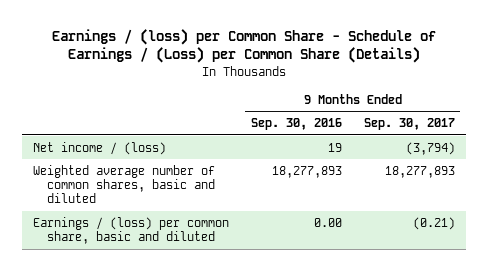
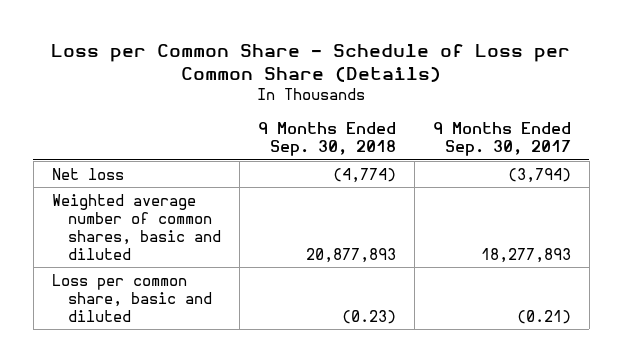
[51,28,436,64] Earnings / (loss) per Common Share - Schedule of Earnings / (Loss) per Common Share (Details) -> [51,43,571,83] Loss per Common Share - Schedule of Loss per Common Share (Details)
[250,118,342,131] Sep. 30, 2016 -> none
none -> [258,122,397,157] 9 Months Ended Sep. 30, 2018
[32,141,166,155] Net income / (loss) -> [51,167,124,180] Net loss
[32,216,229,245] Earnings / (loss) per common share, basic and diluted -> [51,273,213,322] Loss per common share, basic and diluted

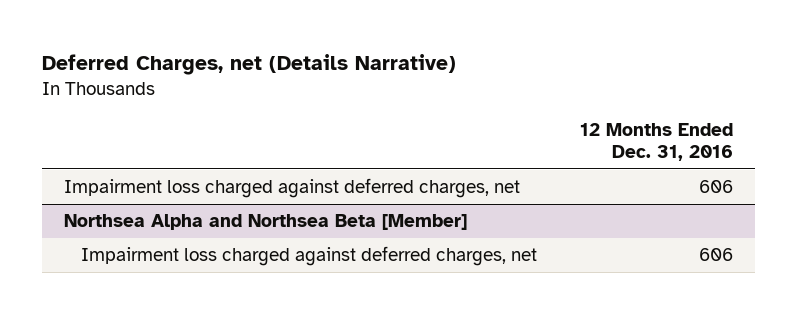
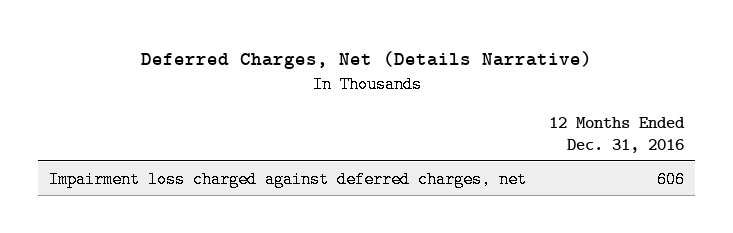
[41,54,456,76] Deferred Charges, net (Details Narrative) -> [140,51,592,70] Deferred Charges, Net (Details Narrative)
[63,214,467,231] Northsea Alpha and Northsea Beta [Member] -> none
[80,246,537,267] Impairment loss charged against deferred charges, net -> none

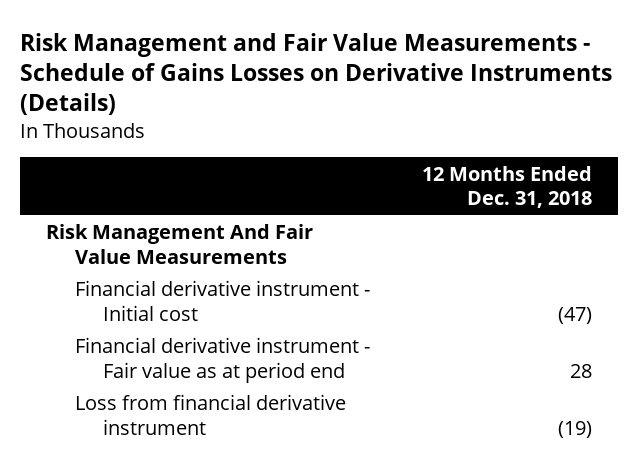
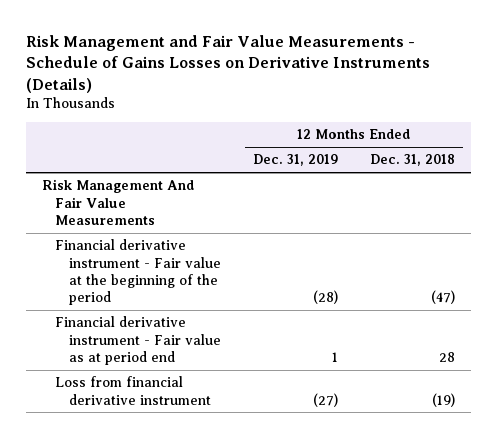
none -> [253,154,339,167] Dec. 31, 2019
[74,280,370,322] Financial derivative instrument - Initial cost -> [55,239,222,306] Financial derivative instrument - Fair value at the beginning of the period

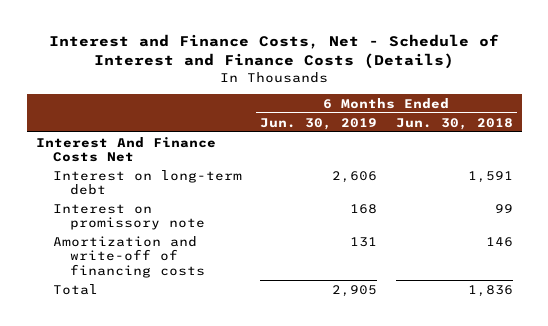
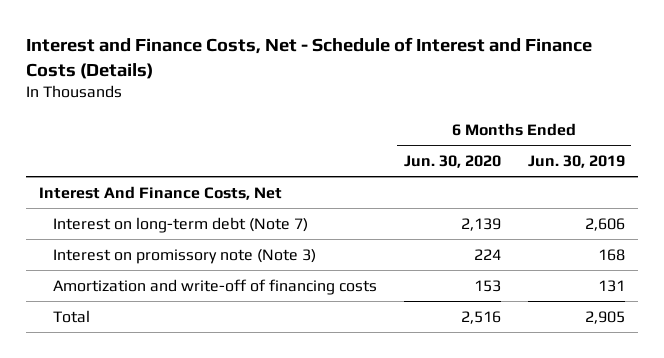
[395,117,513,130] Jun. 30, 2018 -> none
none -> [403,154,501,168] Jun. 30, 2020
[35,136,216,163] Interest And Finance Costs Net -> [38,185,282,200] Interest And Finance Costs, Net
[52,169,242,196] Interest on long-term debt -> [53,216,309,233] Interest on long-term debt (Note 7)
[52,203,205,231] Interest on promissory note -> [53,248,317,264] Interest on promissory note (Note 3)

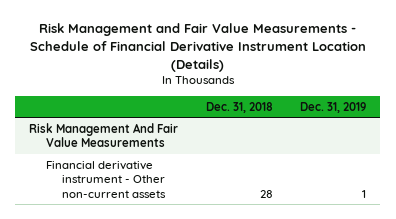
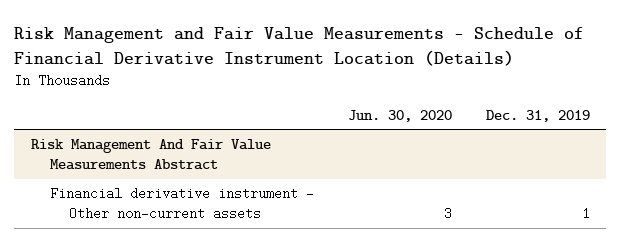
[205,101,273,113] Dec. 31, 2018 -> none
none -> [347,110,452,123] Jun. 30, 2020
[29,122,179,148] Risk Management And Fair Value Measurements -> [31,138,272,171] Risk Management And Fair Value Measurements Abstract

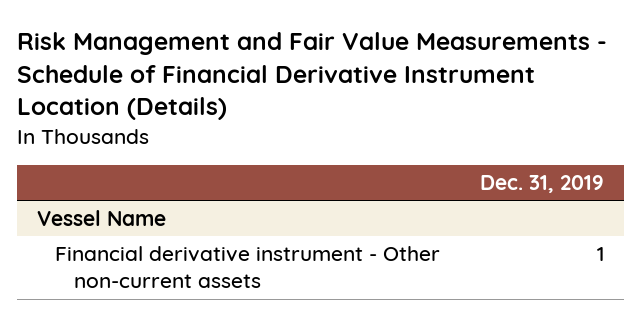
[347,110,452,123] Jun. 30, 2020 -> none
[31,138,272,171] Risk Management And Fair Value Measurements Abstract -> [37,210,167,227] Vessel Name

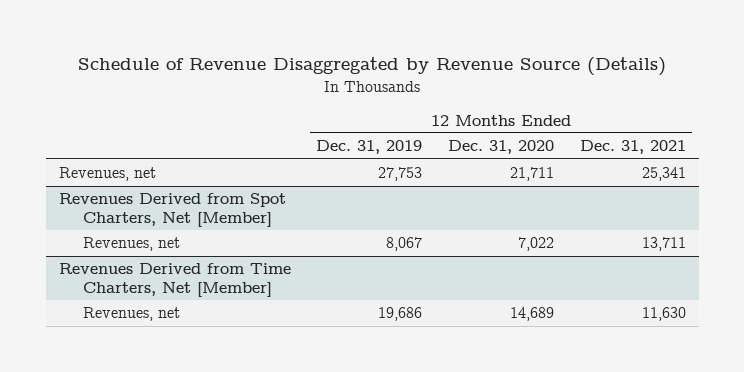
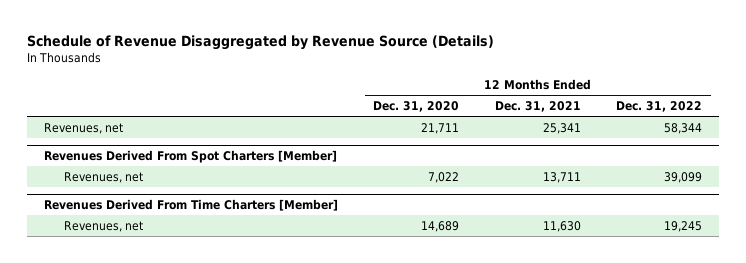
[316,140,423,155] Dec. 31, 2019 -> none
none -> [615,101,702,113] Dec. 31, 2022
[58,193,286,228] Revenues Derived from Spot Charters, Net [Member] -> [44,150,338,164] Revenues Derived From Spot Charters [Member]
[58,263,291,298] Revenues Derived from Time Charters, Net [Member] -> [44,199,339,212] Revenues Derived From Time Charters [Member]

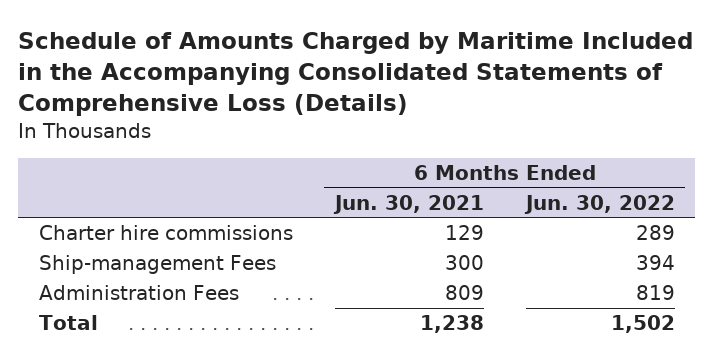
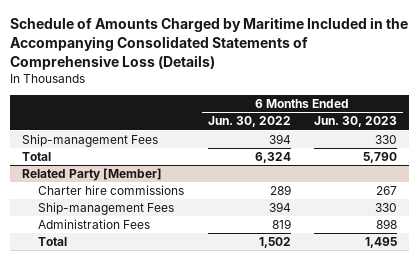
[332,194,484,214] Jun. 30, 2021 -> none
none -> [314,116,398,128] Jun. 30, 2023
none -> [22,134,159,148] Ship-management Fees
none -> [22,152,52,162] Total
none -> [22,168,163,182] Related Party [Member]

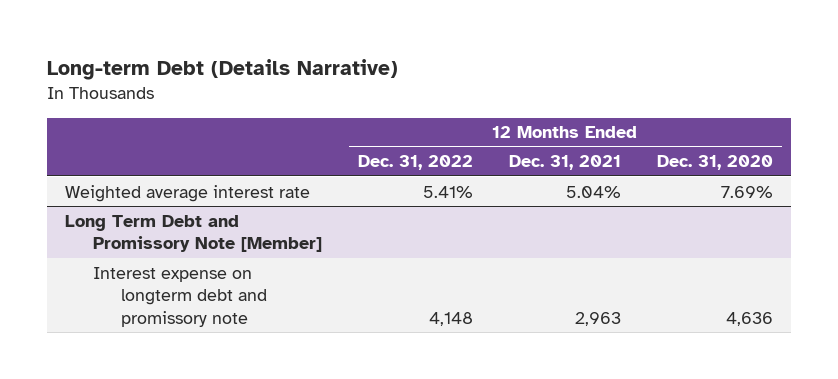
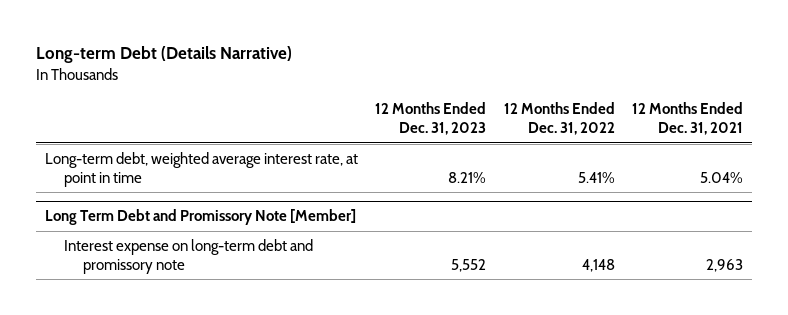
[656,155,773,171] Dec. 31, 2020 -> none
none -> [375,102,487,136] 12 Months Ended Dec. 31, 2023
[64,184,310,202] Weighted average interest rate -> [44,151,358,187] Long-term debt, weighted average interest rate, at point in time
[92,266,267,327] Interest expense on longterm debt and promissory note -> [64,238,314,274] Interest expense on long-term debt and promissory note

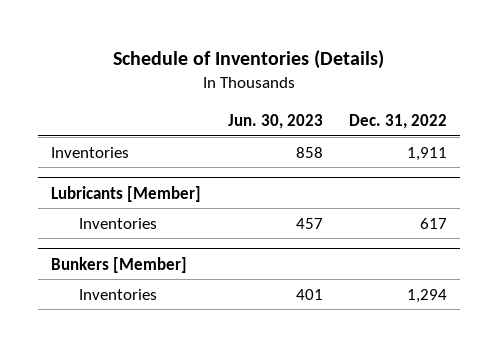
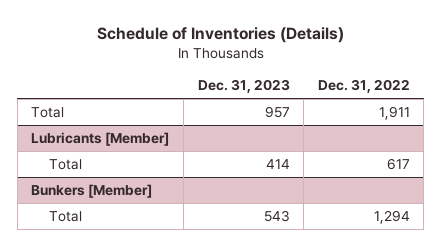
[227,114,323,130] Jun. 30, 2023 -> none
none -> [197,79,290,94] Dec. 31, 2023
[51,146,130,158] Inventories -> [31,107,65,119] Total
[78,217,157,229] Inventories -> [49,159,83,171] Total
[78,288,157,300] Inventories -> [49,211,83,223] Total

